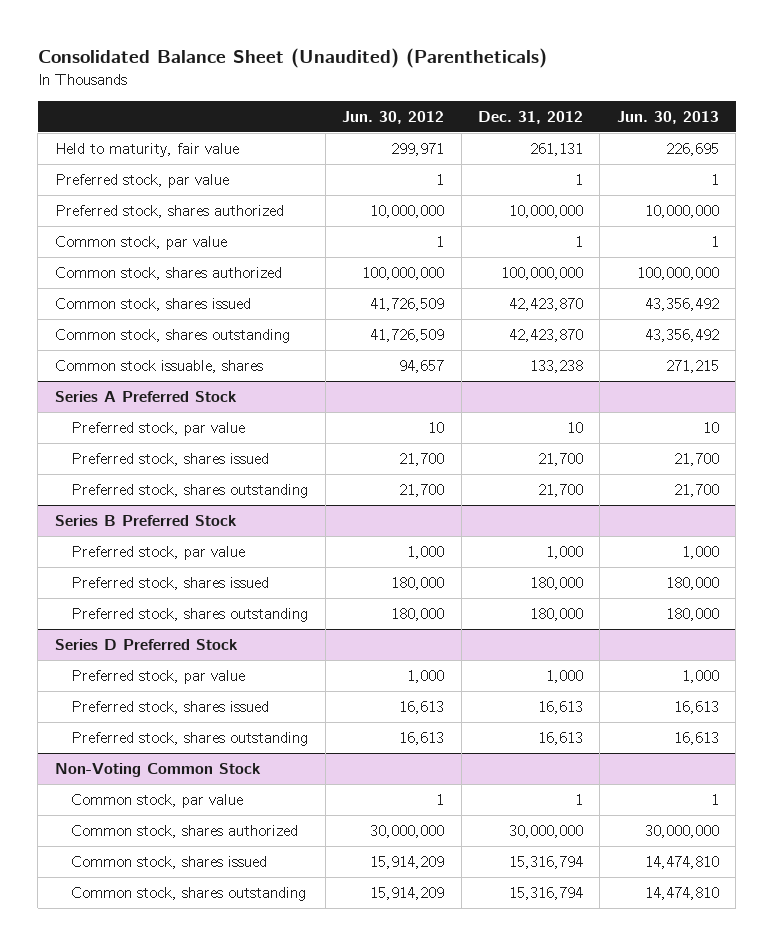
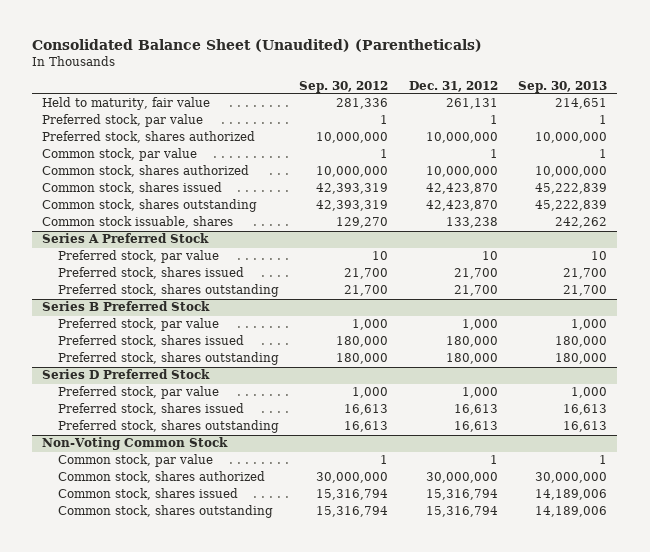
[342,110,445,124] Jun. 30, 2012 -> none
[616,110,719,124] Jun. 30, 2013 -> none
none -> [299,80,389,93] Sep. 30, 2012
none -> [518,80,608,93] Sep. 30, 2013
[501,266,584,280] 100,000,000 -> [425,166,498,178] 10,000,000

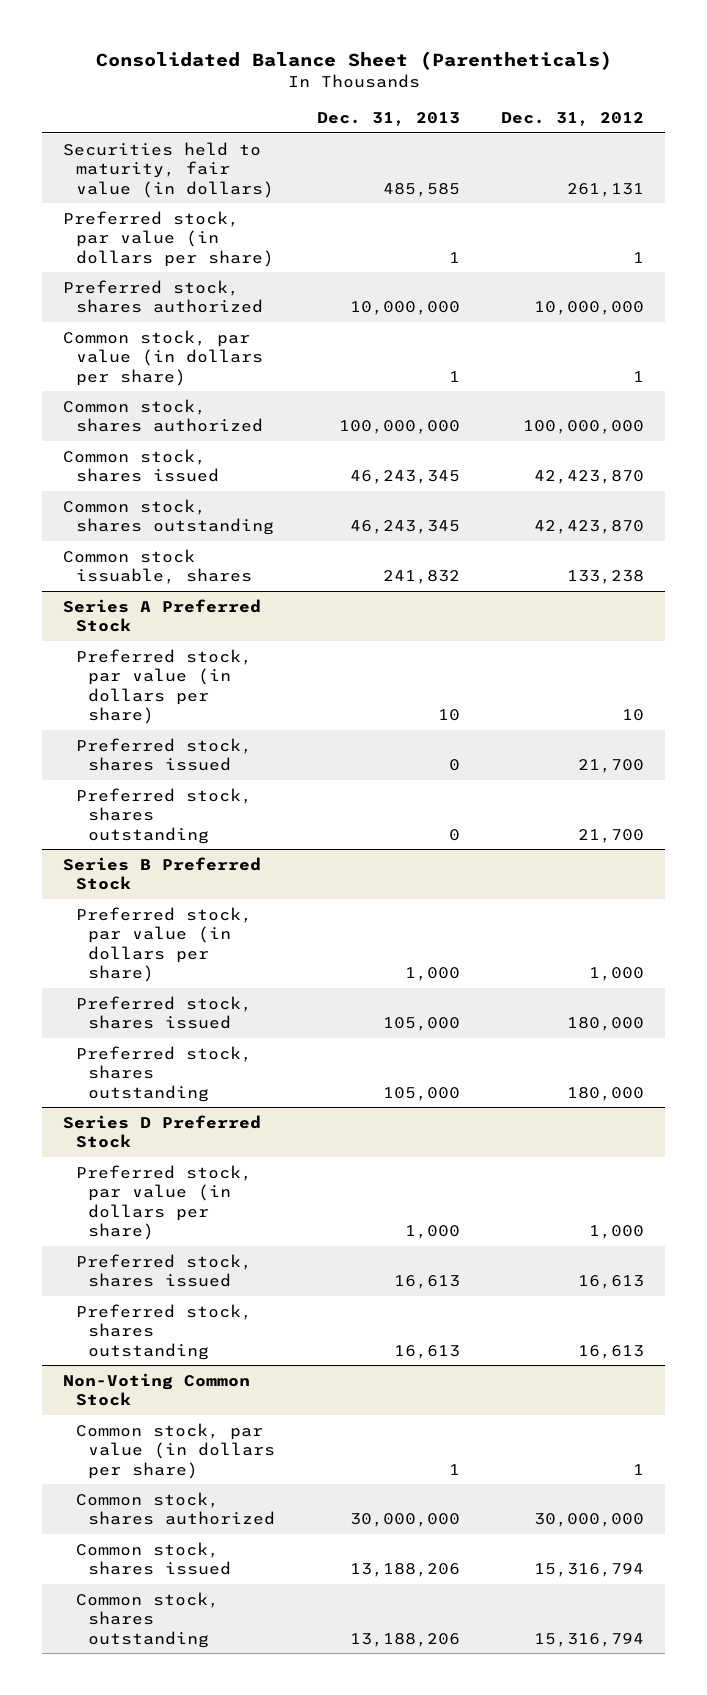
[32,39,483,53] Consolidated Balance Sheet (Unaudited) (Parentheticals) -> [95,51,612,71] Consolidated Balance Sheet (Parentheticals)
[299,80,389,93] Sep. 30, 2012 -> none
[518,80,608,93] Sep. 30, 2013 -> none
none -> [316,112,460,127] Dec. 31, 2013
[42,97,211,111] Held to maturity, fair value -> [63,141,274,198] Securities held to maturity, fair value (in dollars)
[42,114,204,128] Preferred stock, par value -> [63,210,274,267] Preferred stock, par value (in dollars per share)
[42,148,198,162] Common stock, par value -> [63,329,263,386] Common stock, par value (in dollars per share)
[425,166,498,178] 10,000,000 -> [523,420,645,435] 100,000,000
[57,250,219,264] Preferred stock, par value -> [75,648,252,725] Preferred stock, par value (in dollars per share)
[57,318,219,332] Preferred stock, par value -> [75,906,252,983] Preferred stock, par value (in dollars per share)
[57,386,219,400] Preferred stock, par value -> [75,1164,252,1241] Preferred stock, par value (in dollars per share)
[57,454,213,468] Common stock, par value -> [75,1422,276,1479] Common stock, par value (in dollars per share)

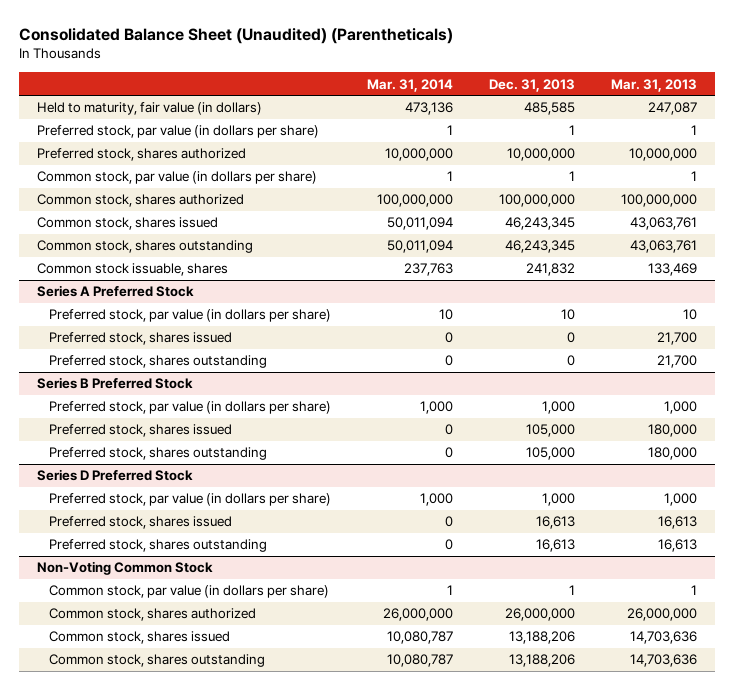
[95,51,612,71] Consolidated Balance Sheet (Parentheticals) -> [18,27,453,44] Consolidated Balance Sheet (Unaudited) (Parentheticals)
[501,112,645,127] Dec. 31, 2012 -> none
none -> [367,78,454,92] Mar. 31, 2014
none -> [611,78,698,92] Mar. 31, 2013
[63,141,274,198] Securities held to maturity, fair value (in dollars) -> [36,102,262,116] Held to maturity, fair value (in dollars)
[349,1513,460,1528] 30,000,000 -> [505,608,576,622] 26,000,000

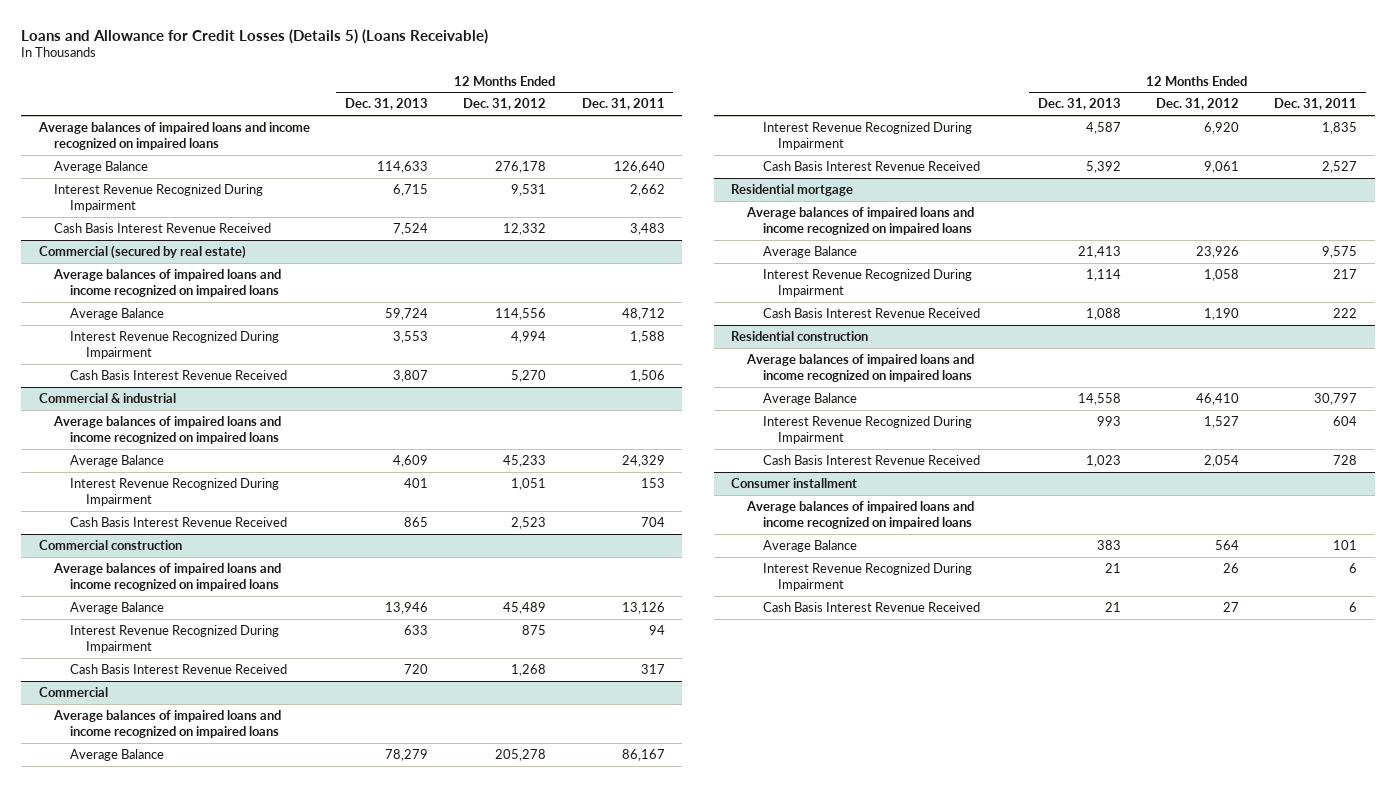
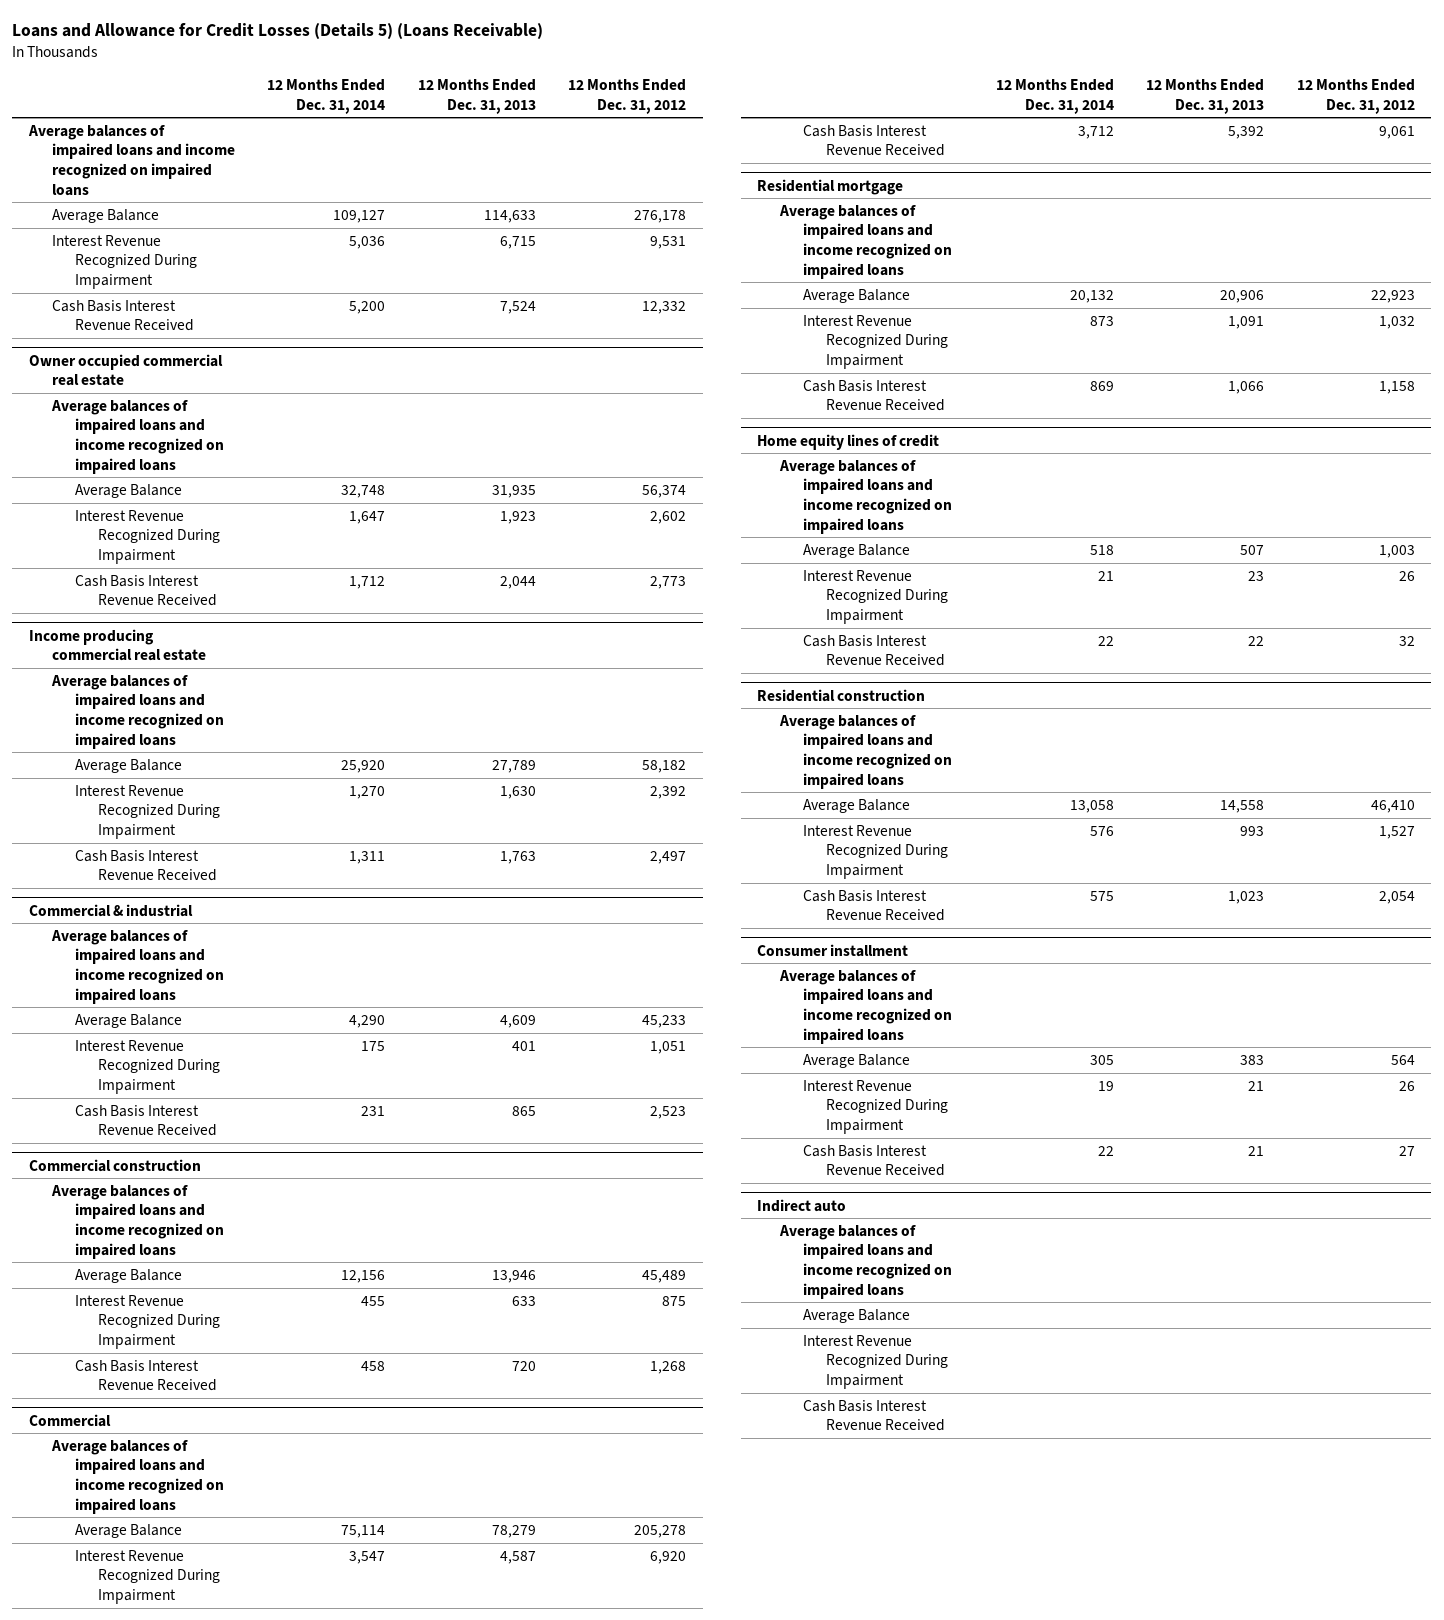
[581,98,665,111] Dec. 31, 2011 -> none
none -> [267,79,386,114] 12 Months Ended Dec. 31, 2014
[38,244,246,259] Commercial (secured by real estate) -> none
none -> [28,353,223,387] Owner occupied commercial real estate
[385,307,429,320] 59,724 -> [491,484,536,498] 31,935
[495,307,547,320] 114,556 -> [642,484,687,498] 56,374
[393,330,429,343] 3,553 -> [499,510,536,524] 1,923
[511,330,547,343] 4,994 -> [650,510,687,524] 2,602
[393,369,429,382] 3,807 -> [499,575,536,589] 2,044
[511,369,547,382] 5,270 -> [650,575,687,589] 2,773
none -> [28,628,206,662] Income producing commercial real estate
none -> [50,674,224,749] Average balances of impaired loans and income recognized on impaired loans
none -> [74,758,182,773] Average Balance
none -> [74,784,220,840] Interest Revenue Recognized During Impairment
none -> [74,849,217,882] Cash Basis Interest Revenue Received
[1077,245,1121,258] 21,413 -> [1220,289,1265,303] 20,906
[1195,245,1239,258] 23,926 -> [1370,289,1415,303] 22,923
[1085,268,1121,281] 1,114 -> [1228,315,1265,329] 1,091
[1203,268,1239,281] 1,058 -> [1378,315,1415,329] 1,032
[1085,307,1121,320] 1,088 -> [1228,380,1265,394] 1,066
[1203,307,1239,320] 1,190 -> [1378,380,1415,394] 1,158
none -> [757,433,940,450] Home equity lines of credit
none -> [779,459,953,534] Average balances of impaired loans and income recognized on impaired loans
none -> [803,543,911,558] Average Balance
none -> [803,569,949,625] Interest Revenue Recognized During Impairment
none -> [803,634,946,667] Cash Basis Interest Revenue Received
none -> [757,1198,847,1212] Indirect auto
none -> [779,1224,953,1299] Average balances of impaired loans and income recognized on impaired loans
none -> [803,1308,911,1323] Average Balance
none -> [803,1334,949,1390] Interest Revenue Recognized During Impairment
none -> [803,1399,946,1432] Cash Basis Interest Revenue Received

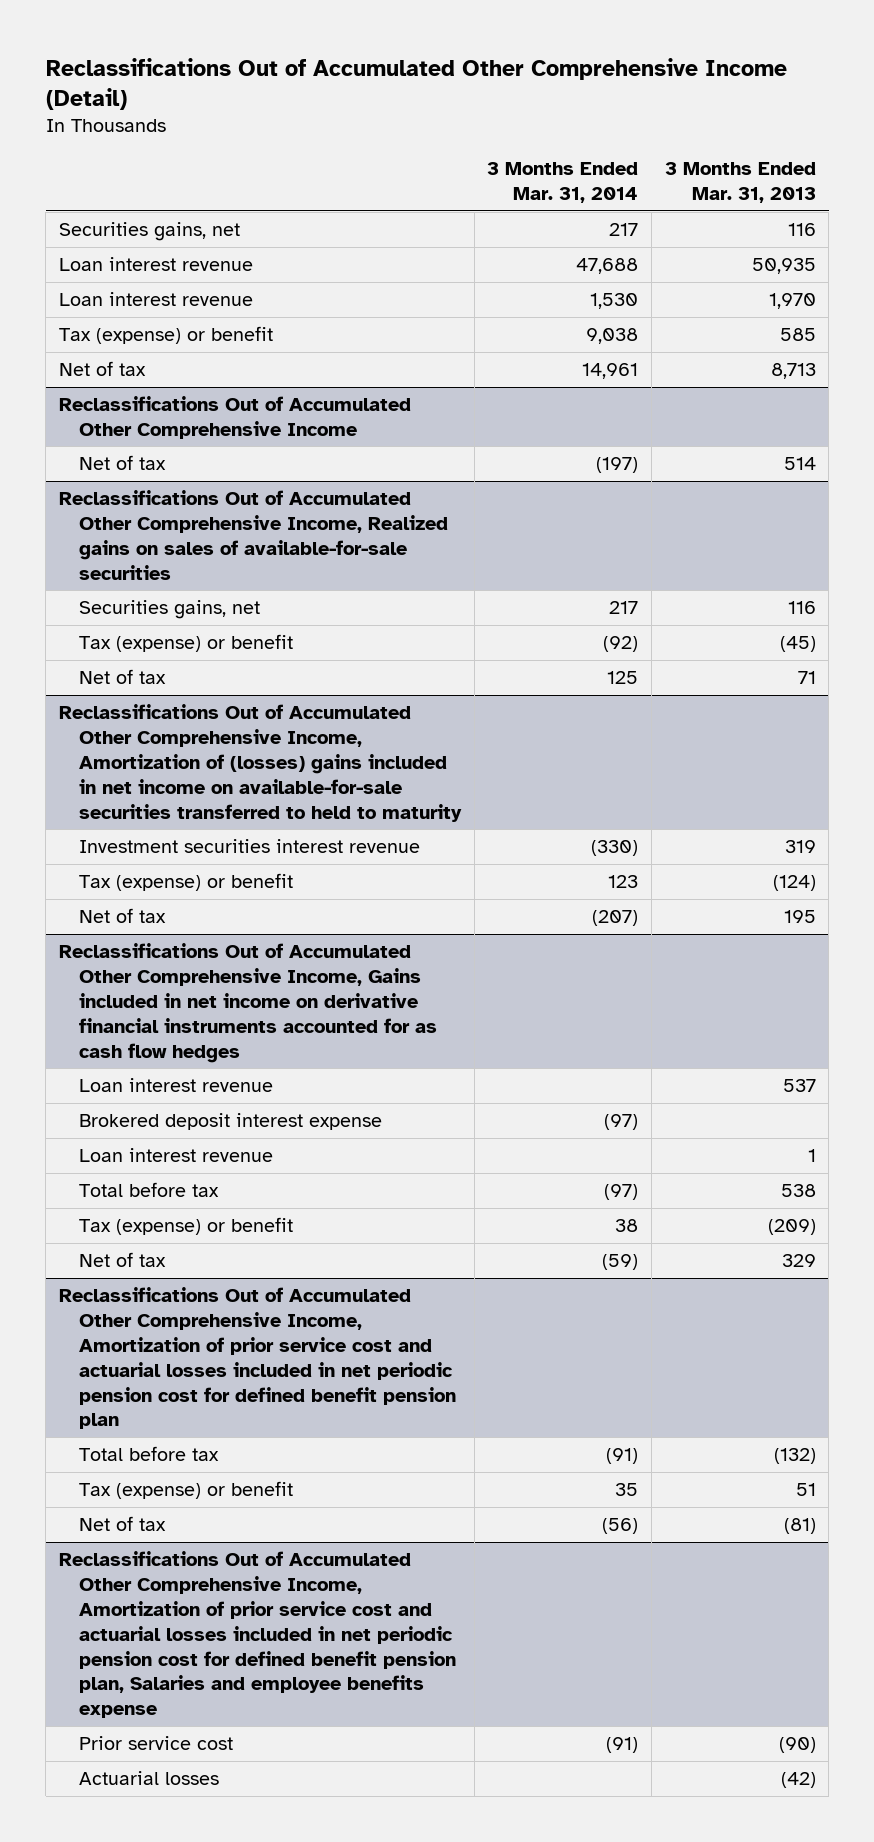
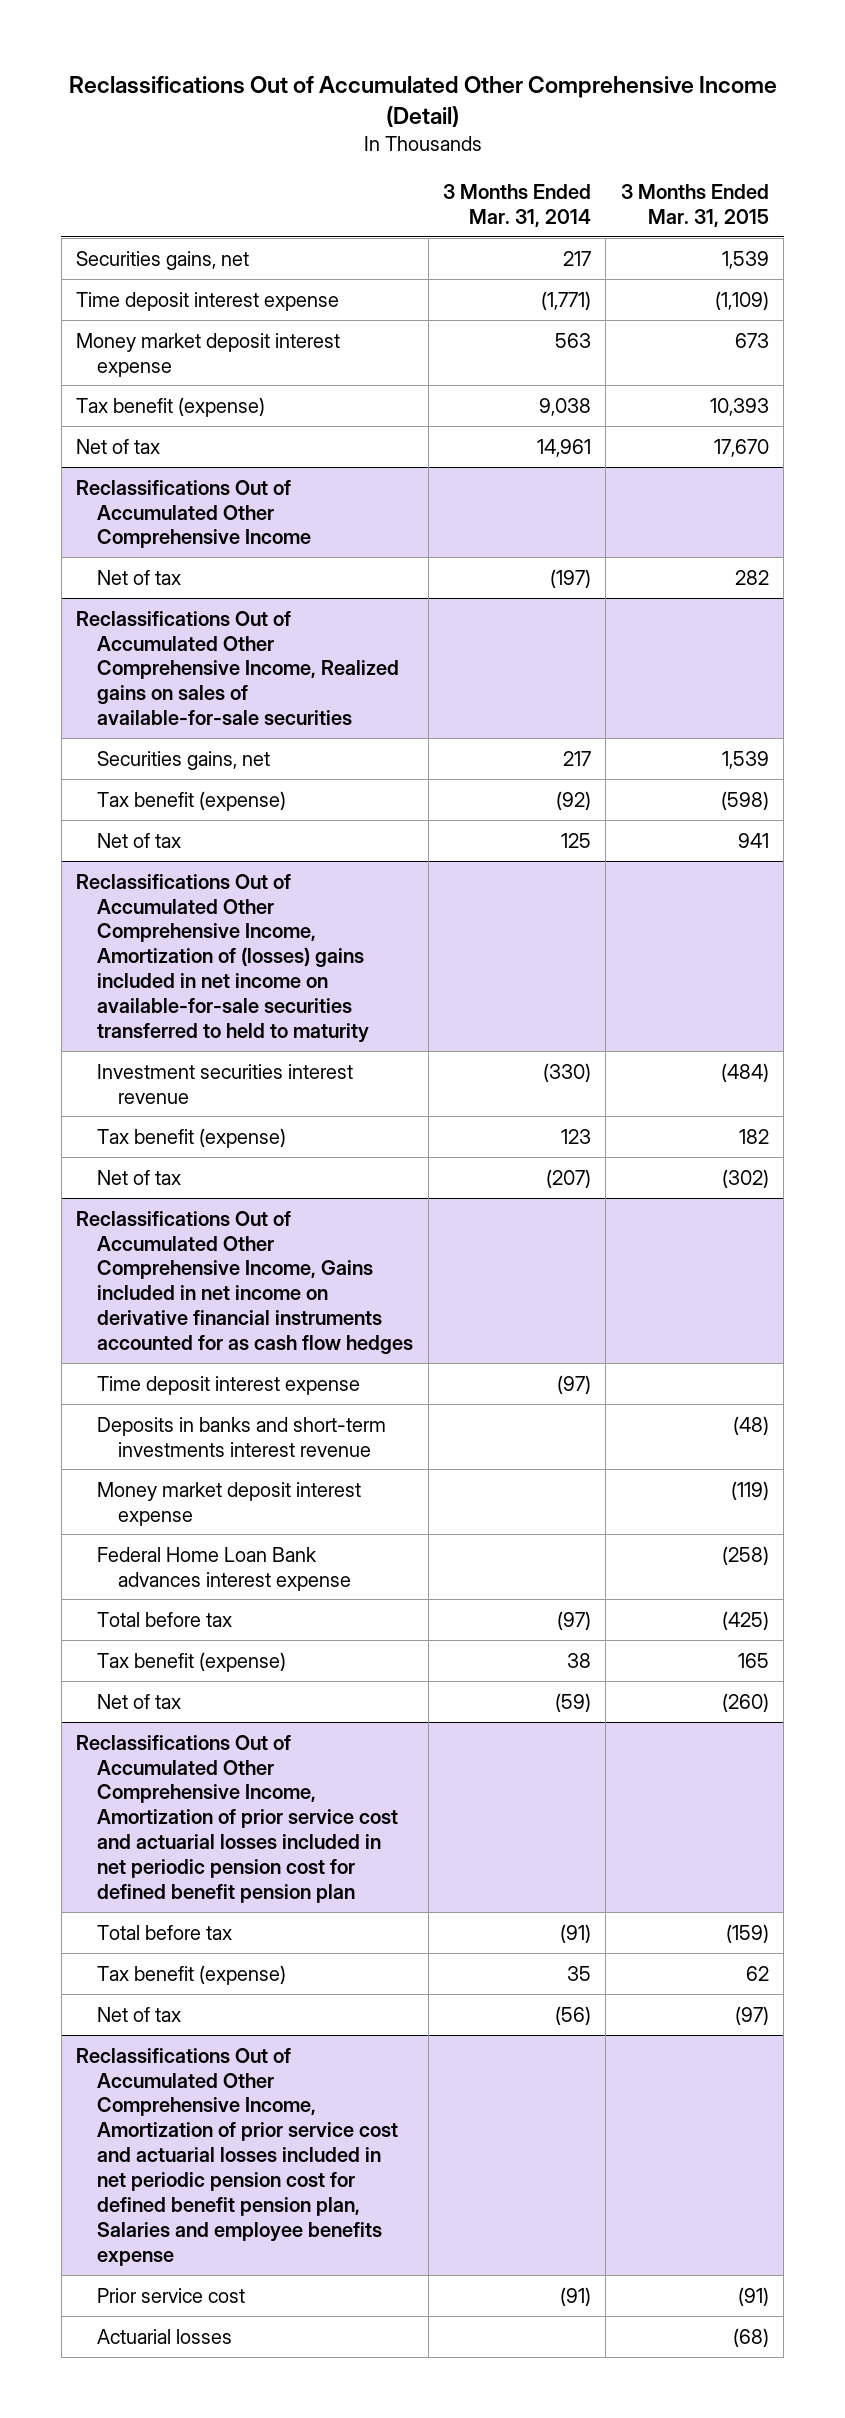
[664,162,816,204] 3 Months Ended Mar. 31, 2013 -> none
none -> [620,183,769,227] 3 Months Ended Mar. 31, 2015
[58,256,253,271] Loan interest revenue -> none
[58,291,253,306] Loan interest revenue -> none
none -> [76,291,340,311] Time deposit interest expense
none -> [76,332,341,377] Money market deposit interest expense
[58,325,273,344] Tax (expense) or benefit -> [76,396,266,417] Tax benefit (expense)
[79,633,294,652] Tax (expense) or benefit -> [97,790,287,811] Tax benefit (expense)
[79,872,294,891] Tax (expense) or benefit -> [97,1127,287,1148] Tax benefit (expense)
[79,1077,274,1092] Loan interest revenue -> none
[79,1147,274,1162] Loan interest revenue -> none
[79,1112,383,1130] Brokered deposit interest expense -> [97,1375,361,1395] Time deposit interest expense
none -> [97,1416,387,1457] Deposits in banks and short-term investments interest revenue
none -> [97,1481,362,1526] Money market deposit interest expense
none -> [97,1546,351,1591] Federal Home Loan Bank advances interest expense
[79,1216,294,1235] Tax (expense) or benefit -> [97,1651,287,1672] Tax benefit (expense)
[79,1480,294,1499] Tax (expense) or benefit -> [97,1964,287,1985] Tax benefit (expense)

